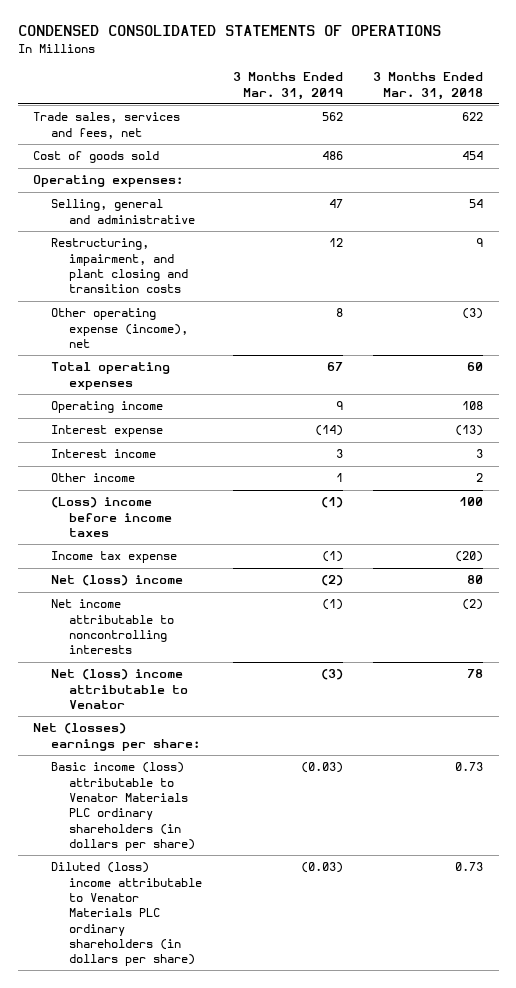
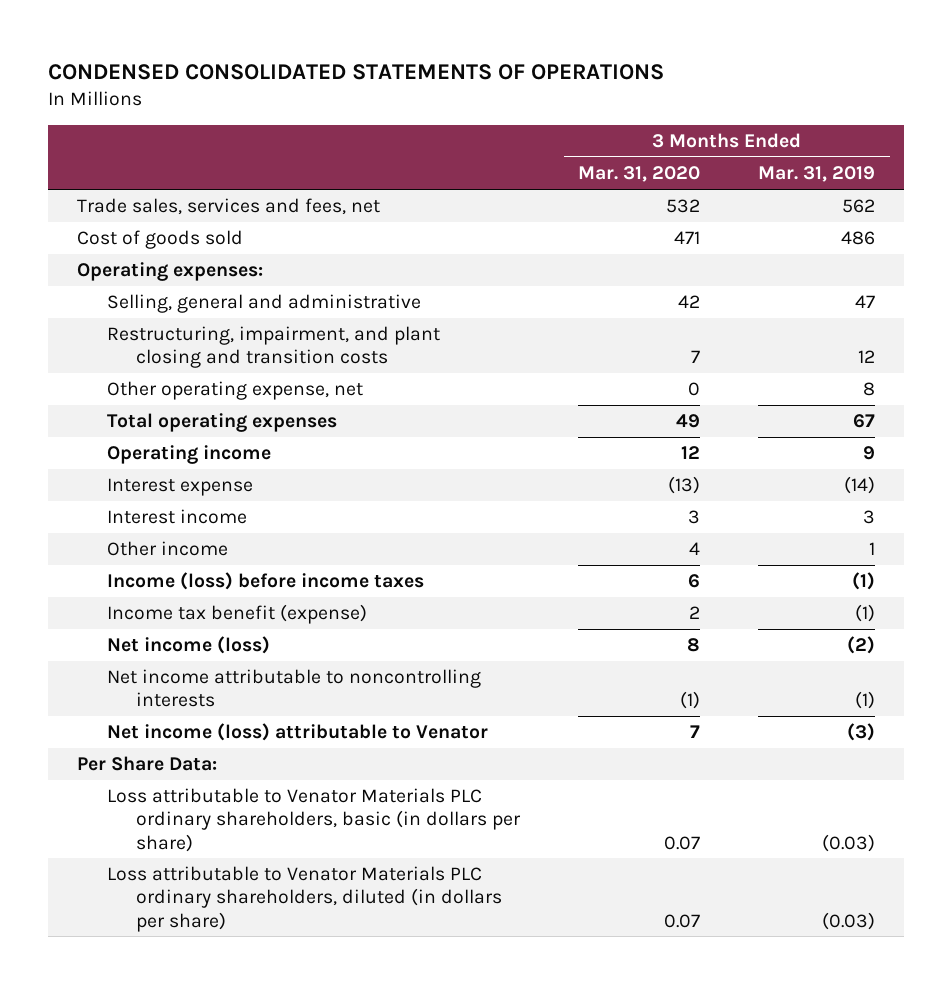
[373,72,484,100] 3 Months Ended Mar. 31, 2018 -> none
none -> [578,166,701,183] Mar. 31, 2020
[50,308,188,349] Other operating expense (income), net -> [106,381,363,401] Other operating expense, net
[50,497,172,538] (Loss) income before income taxes -> [106,572,424,591] Income (loss) before income taxes
[50,551,177,564] Income tax expense -> [106,604,367,625] Income tax benefit (expense)
[50,575,183,587] Net (loss) income -> [106,636,270,655] Net income (loss)
[50,669,188,710] Net (loss) income attributable to Venator -> [106,723,488,742] Net income (loss) attributable to Venator
[33,723,200,751] Net (losses) earnings per share: -> [76,756,217,772] Per Share Data:
[50,762,195,851] Basic income (loss) attributable to Venator Materials PLC ordinary shareholders (in dollars per share) -> [106,788,522,852] Loss attributable to Venator Materials PLC ordinary shareholders, basic (in dollars per share)
[50,862,202,967] Diluted (loss) income attributable to Venator Materials PLC ordinary shareholders (in dollars per share) -> [106,866,503,932] Loss attributable to Venator Materials PLC ordinary shareholders, diluted (in dollars per share)

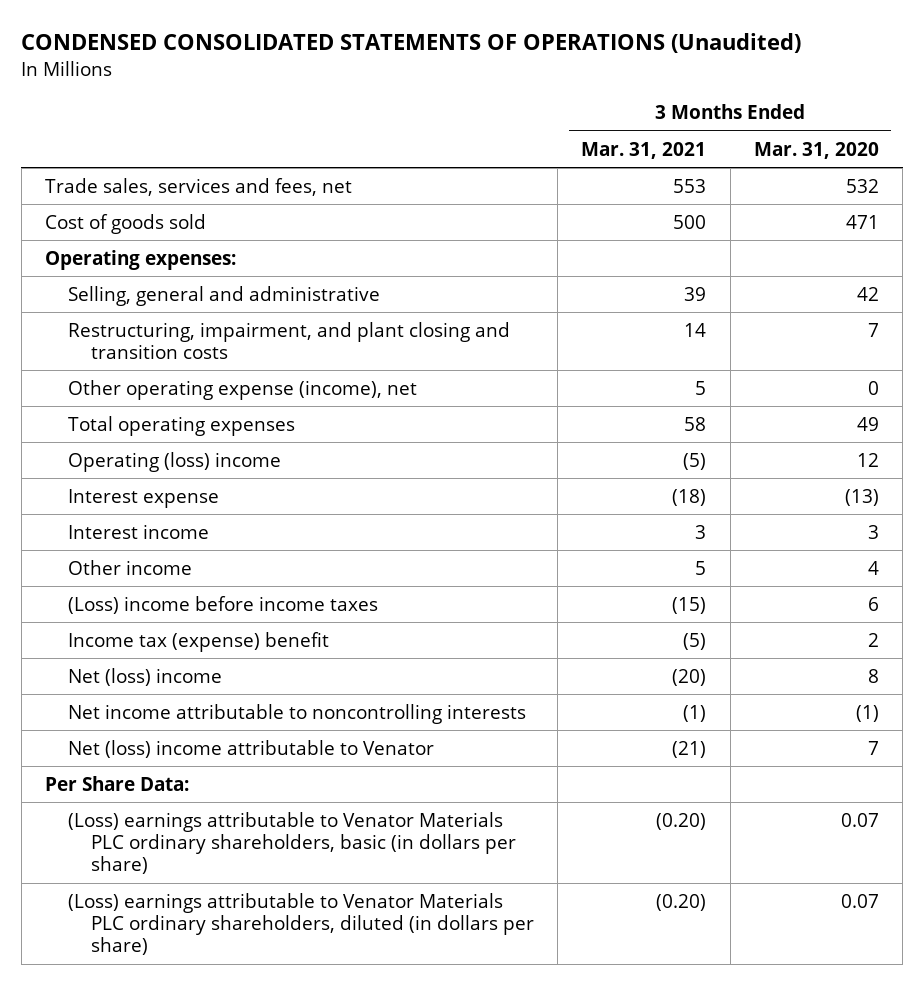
[47,63,664,80] CONDENSED CONSOLIDATED STATEMENTS OF OPERATIONS -> [21,33,802,54] CONDENSED CONSOLIDATED STATEMENTS OF OPERATIONS (Unaudited)
[758,166,876,183] Mar. 31, 2019 -> none
none -> [581,141,707,159] Mar. 31, 2021
[106,381,363,401] Other operating expense, net -> [67,379,417,400] Other operating expense (income), net
[106,445,271,465] Operating income -> [67,451,281,472] Operating (loss) income
[106,572,424,591] Income (loss) before income taxes -> [67,595,378,614] (Loss) income before income taxes
[106,604,367,625] Income tax benefit (expense) -> [67,631,329,652] Income tax (expense) benefit
[106,636,270,655] Net income (loss) -> [67,667,222,686] Net (loss) income
[106,723,488,742] Net income (loss) attributable to Venator -> [67,739,434,758] Net (loss) income attributable to Venator
[106,788,522,852] Loss attributable to Venator Materials PLC ordinary shareholders, basic (in dollars per share) -> [67,811,516,875] (Loss) earnings attributable to Venator Materials PLC ordinary shareholders, basic (in dollars per share)
[106,866,503,932] Loss attributable to Venator Materials PLC ordinary shareholders, diluted (in dollars per share) -> [67,892,534,956] (Loss) earnings attributable to Venator Materials PLC ordinary shareholders, diluted (in dollars per share)

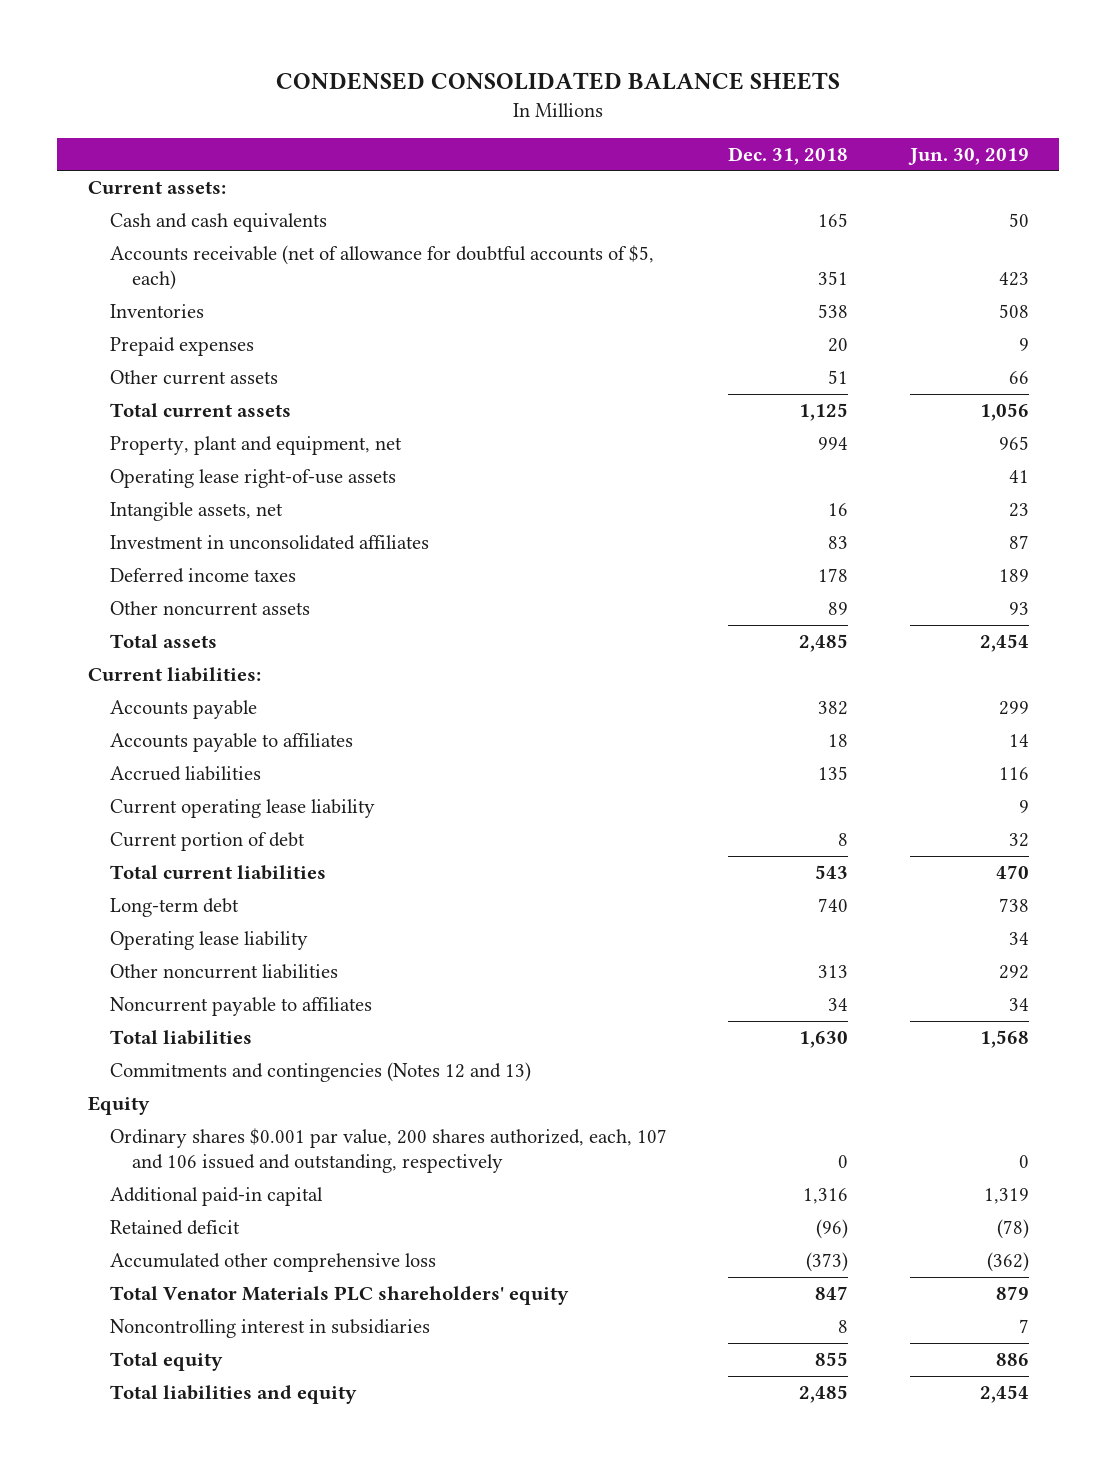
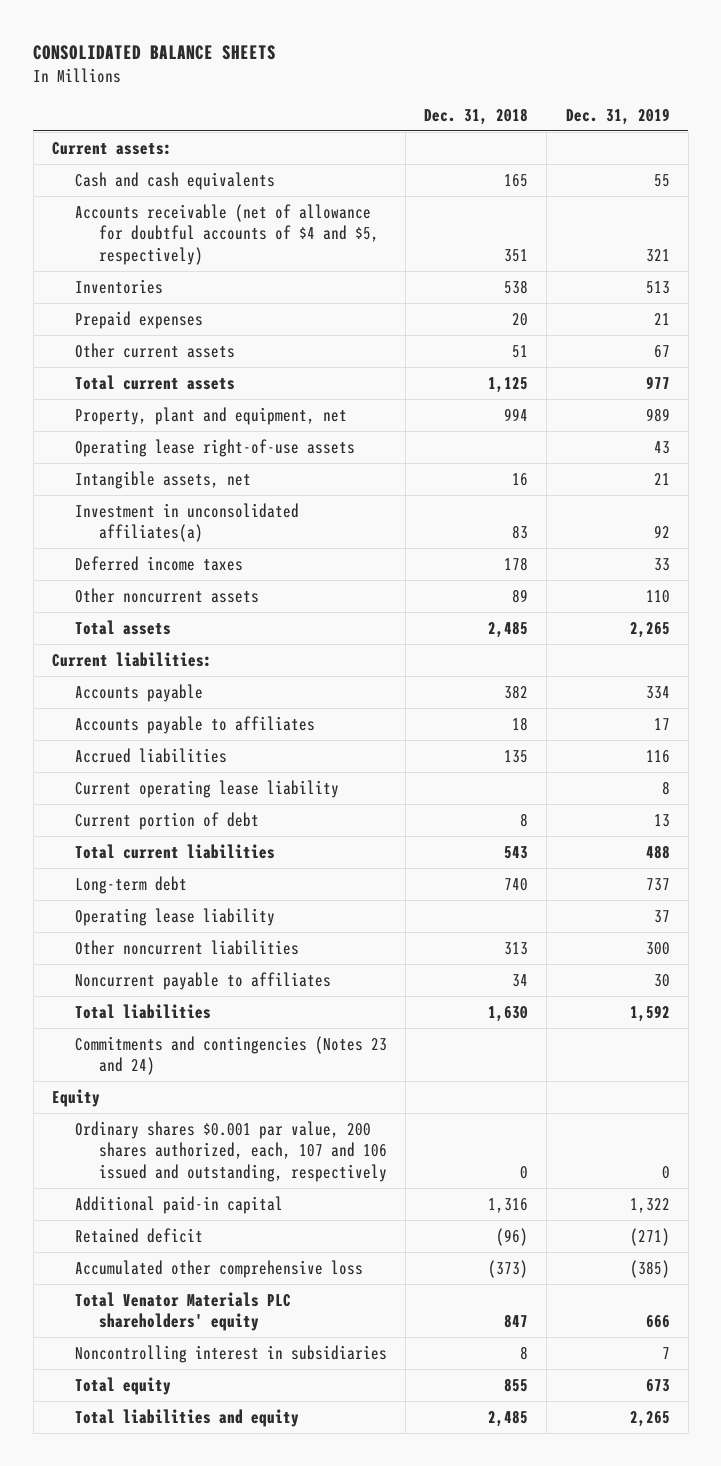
[276,72,841,91] CONDENSED CONSOLIDATED BALANCE SHEETS -> [33,45,277,61] CONSOLIDATED BALANCE SHEETS
[907,147,1029,165] Jun. 30, 2019 -> none
none -> [565,108,670,126] Dec. 31, 2019
[109,245,654,291] Accounts receivable (net of allowance for doubtful accounts of $5, each) -> [75,203,379,265] Accounts receivable (net of allowance for doubtful accounts of $4 and $5, respectively)
[109,535,429,551] Investment in unconsolidated affiliates -> [75,502,300,543] Investment in unconsolidated affiliates(a)
[109,1062,531,1083] Commitments and contingencies (Notes 12 and 13) -> [75,1035,388,1076] Commitments and contingencies (Notes 23 and 24)

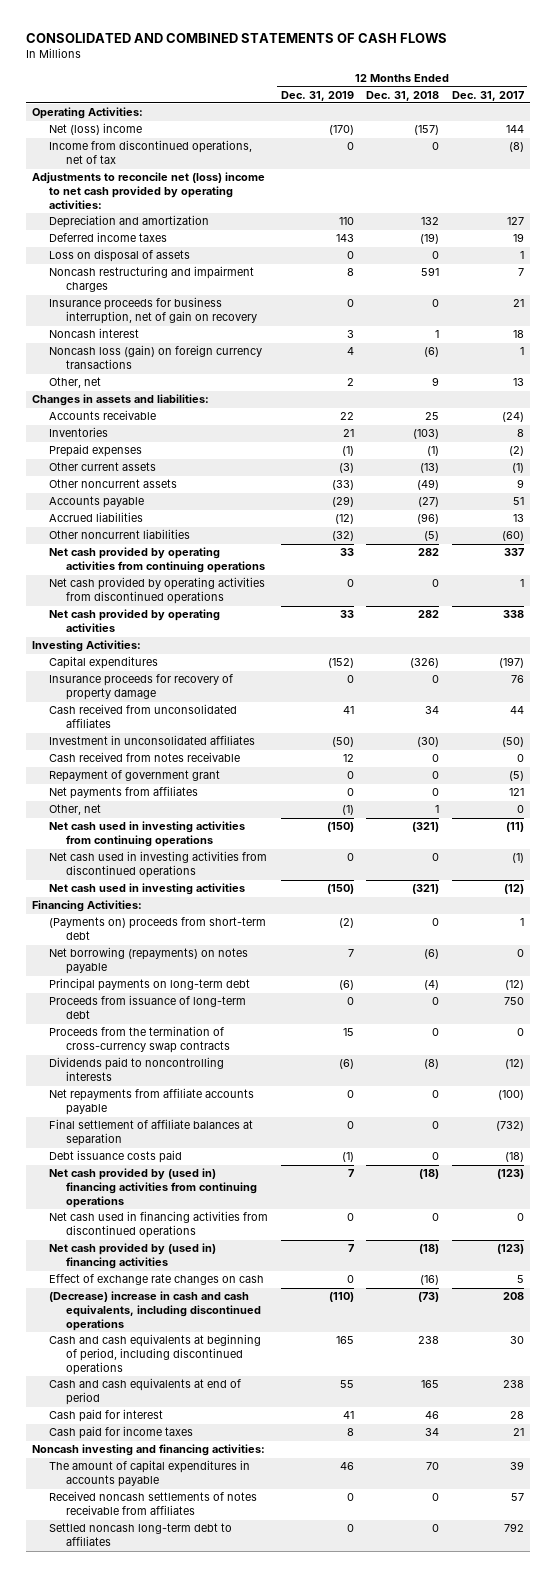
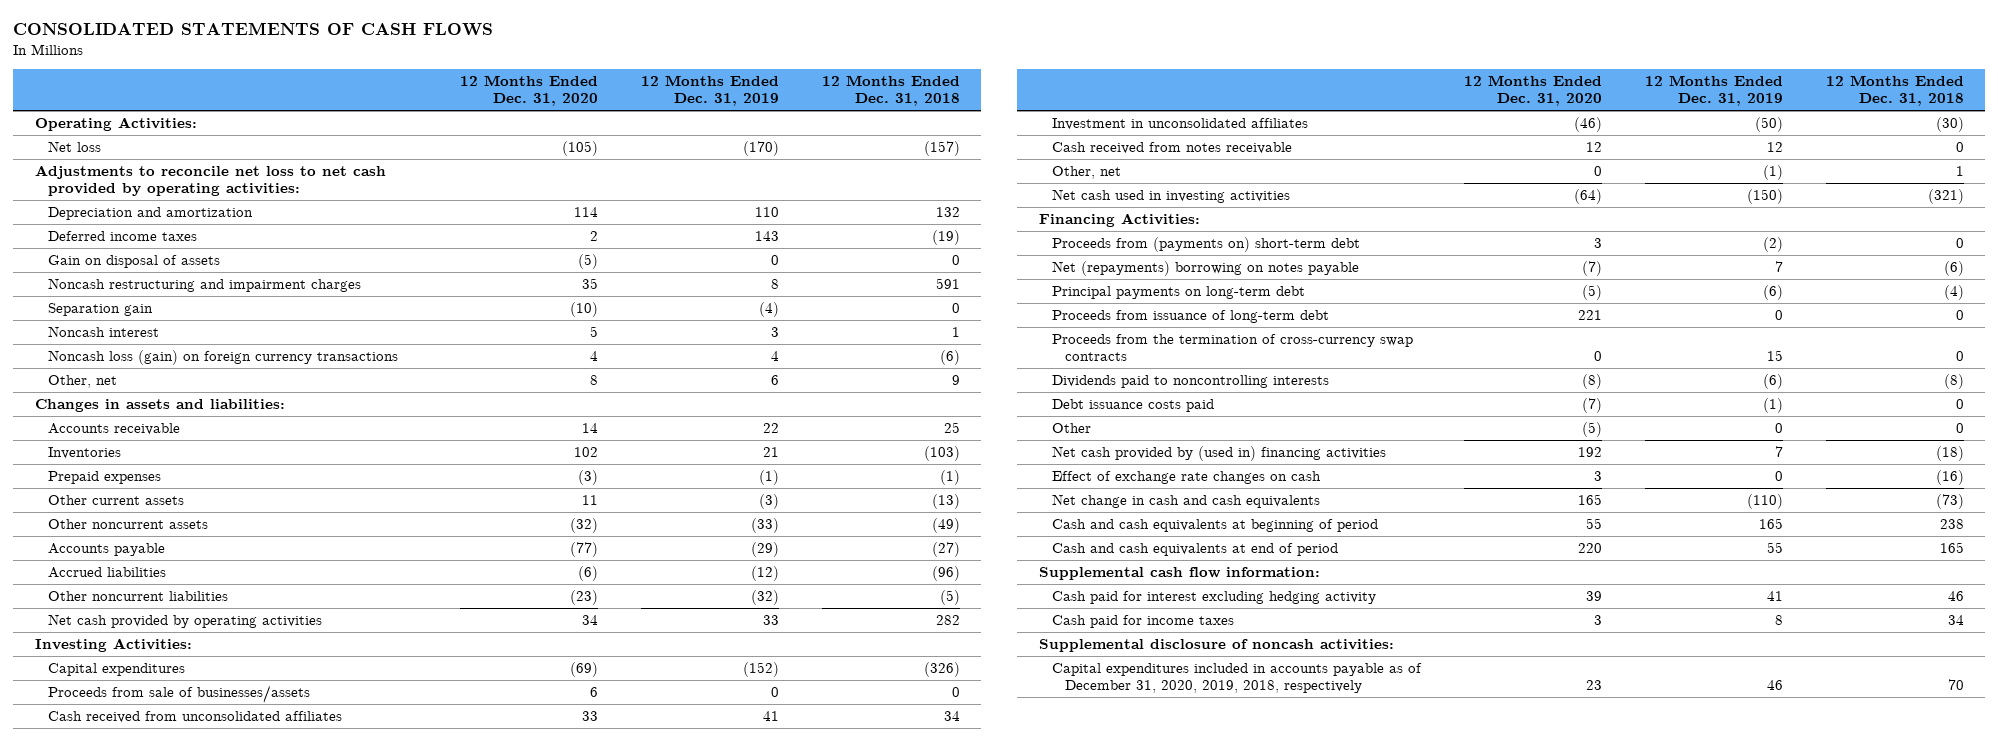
[25,33,447,44] CONSOLIDATED AND COMBINED STATEMENTS OF CASH FLOWS -> [13,22,494,37] CONSOLIDATED STATEMENTS OF CASH FLOWS
[451,90,524,101] Dec. 31, 2017 -> none
none -> [459,75,598,107] 12 Months Ended Dec. 31, 2020
[49,140,253,165] Income from discontinued operations, net of tax -> none
[49,123,143,136] Net (loss) income -> [48,141,102,153] Net loss
[32,172,266,210] Adjustments to reconcile net (loss) income to net cash provided by operating activities: -> [34,165,386,197] Adjustments to reconcile net loss to net cash provided by operating activities:
[49,249,191,263] Loss on disposal of assets -> [48,255,221,269] Gain on disposal of assets
[49,297,258,325] Insurance proceeds for business interruption, net of gain on recovery -> none
none -> [48,303,154,317] Separation gain
[346,378,354,387] 2 -> [770,375,779,386] 6
[49,547,266,574] Net cash provided by operating activities from continuing operations -> none
[49,577,266,605] Net cash provided by operating activities from discontinued operations -> none
[49,674,234,701] Insurance proceeds for recovery of property damage -> none
none -> [48,685,311,704] Proceeds from sale of businesses/assets
[49,770,221,783] Repayment of government grant -> none
[49,786,199,800] Net payments from affiliates -> none
[49,821,246,848] Net cash used in investing activities from continuing operations -> none
[49,851,268,879] Net cash used in investing activities from discontinued operations -> none
[49,917,267,941] (Payments on) proceeds from short-term debt -> [1051,237,1360,253] Proceeds from (payments on) short-term debt
[49,947,249,975] Net borrowing (repayments) on notes payable -> [1051,261,1359,277] Net (repayments) borrowing on notes payable
[49,1088,255,1116] Net repayments from affiliate accounts payable -> none
[49,1119,254,1147] Final settlement of affiliate balances at separation -> none
[49,1168,258,1209] Net cash provided by (used in) financing activities from continuing operations -> none
[49,1211,269,1239] Net cash used in financing activities from discontinued operations -> none
none -> [1051,423,1091,434] Other
[49,1291,262,1332] (Decrease) increase in cash and cash equivalents, including discontinued operations -> [1051,494,1320,509] Net change in cash and cash equivalents
[49,1334,262,1376] Cash and cash equivalents at beginning of period, including discontinued operations -> [1051,519,1378,533] Cash and cash equivalents at beginning of period
none -> [1038,567,1320,581] Supplemental cash flow information:
[49,1409,164,1423] Cash paid for interest -> [1051,591,1376,605] Cash paid for interest excluding hedging activity
[49,1491,258,1516] Received noncash settlements of notes receivable from affiliates -> none
[49,1523,233,1547] Settled noncash long-term debt to affiliates -> none
[32,1444,266,1457] Noncash investing and financing activities: -> [1038,639,1394,653] Supplemental disclosure of noncash activities:
[49,1460,251,1488] The amount of capital expenditures in accounts payable -> [1051,663,1422,694] Capital expenditures included in accounts payable as of December 31, 2020, 2019, 2018, respectively

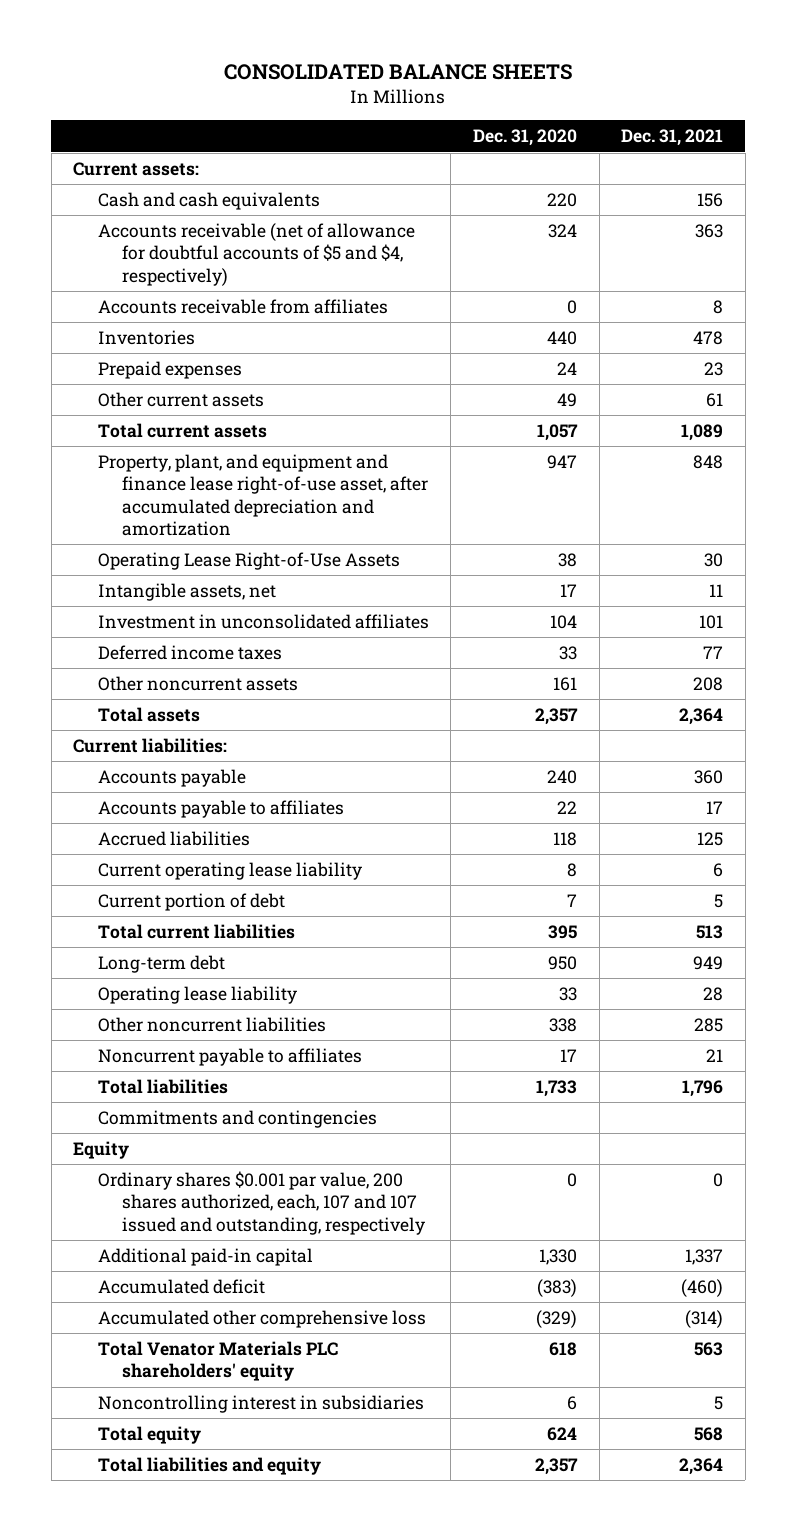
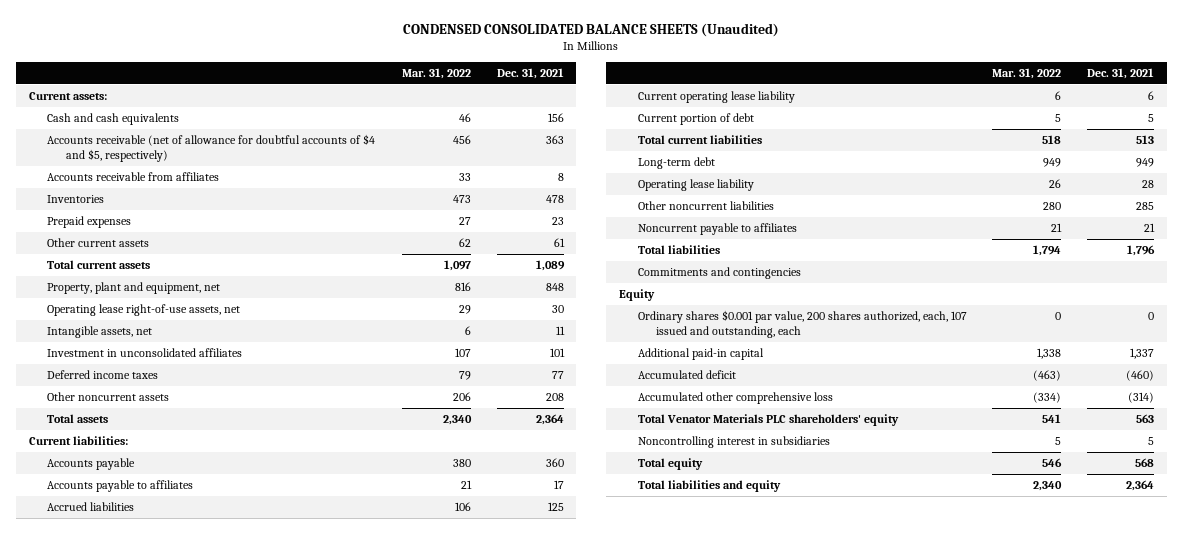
[224,63,573,80] CONSOLIDATED BALANCE SHEETS -> [403,23,780,38] CONDENSED CONSOLIDATED BALANCE SHEETS (Unaudited)
[472,129,577,147] Dec. 31, 2020 -> none
none -> [402,67,472,79] Mar. 31, 2022
[97,223,415,286] Accounts receivable (net of allowance for doubtful accounts of $5 and $4, respectively) -> [47,133,376,163] Accounts receivable (net of allowance for doubtful accounts of $4 and $5, respectively)
[97,454,428,536] Property, plant, and equipment and finance lease right-of-use asset, after accumulated depreciation and amortization -> [47,281,221,294] Property, plant and equipment, net
[97,552,400,571] Operating Lease Right-of-Use Assets -> [47,303,241,316] Operating lease right-of-use assets, net
[97,1171,425,1235] Ordinary shares $0.001 par value, 200 shares authorized, each, 107 and 107 issued and outstanding, respectively -> [637,309,967,339] Ordinary shares $0.001 par value, 200 shares authorized, each, 107 issued and outstanding, each

